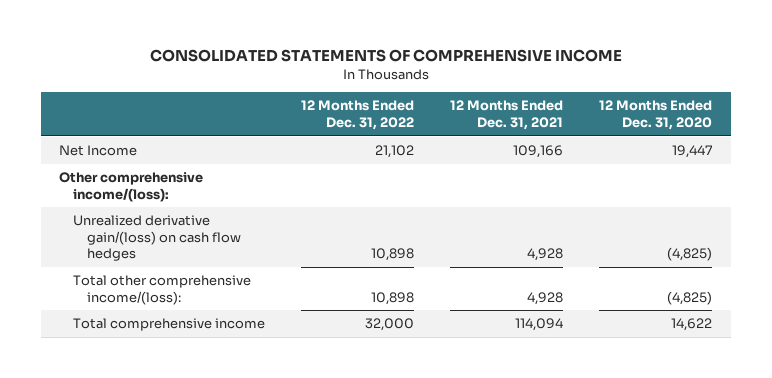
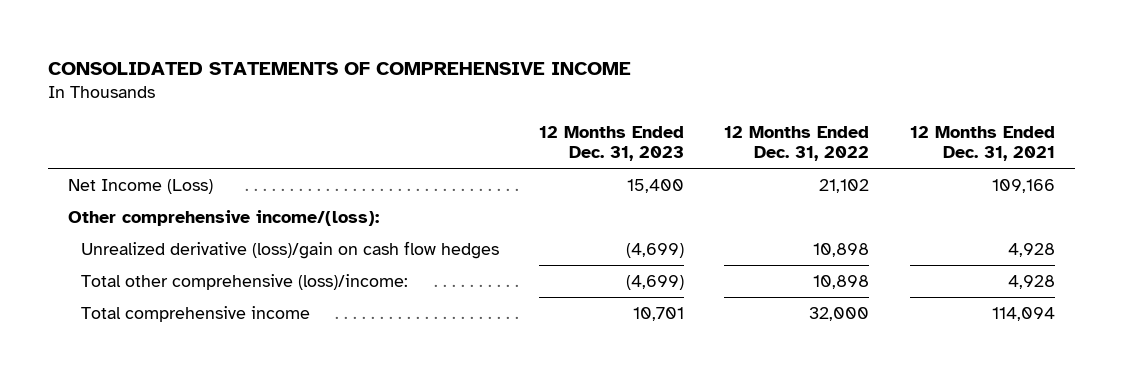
[599,100,713,131] 12 Months Ended Dec. 31, 2020 -> none
none -> [539,125,685,162] 12 Months Ended Dec. 31, 2023
[59,145,138,157] Net Income -> [67,178,213,194] Net Income (Loss)
[72,215,241,262] Unrealized derivative gain/(loss) on cash flow hedges -> [81,240,500,259] Unrealized derivative (loss)/gain on cash flow hedges
[72,275,251,305] Total other comprehensive income/(loss): -> [81,273,409,290] Total other comprehensive (loss)/income:

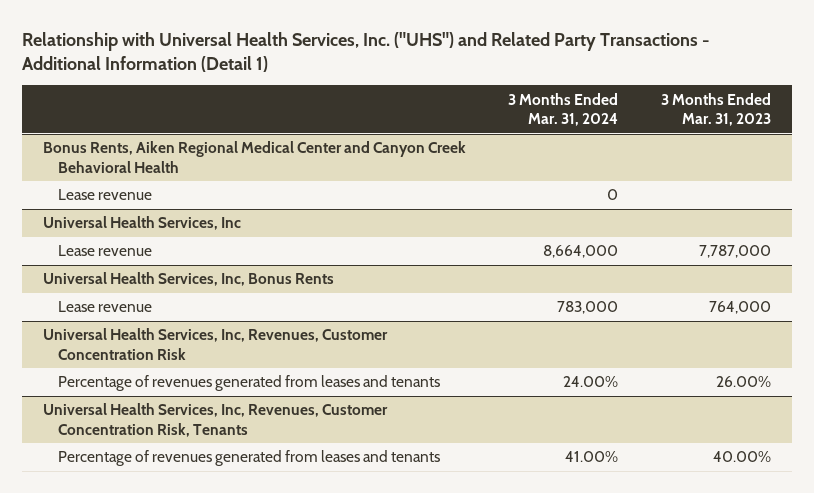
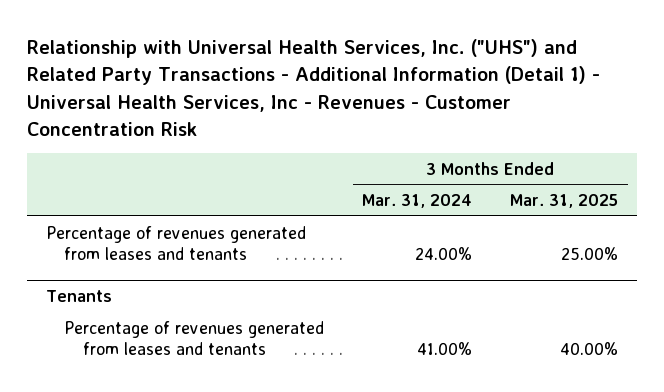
[21,31,710,72] Relationship with Universal Health Services, Inc. ("UHS") and Related Party Transactions - Additional Information (Detail 1) -> [26,39,600,136] Relationship with Universal Health Services, Inc. ("UHS") and Related Party Transactions - Additional Information (Detail 1) - Universal Health Services, Inc - Revenues - Customer Concentration Risk
[660,92,771,127] 3 Months Ended Mar. 31, 2023 -> none
none -> [510,194,619,209] Mar. 31, 2025
[43,141,467,173] Bonus Rents, Aiken Regional Medical Center and Canyon Creek Behavioral Health -> none
[58,189,153,201] Lease revenue -> none
[43,216,242,231] Universal Health Services, Inc -> none
[58,245,153,257] Lease revenue -> none
[43,272,335,287] Universal Health Services, Inc, Bonus Rents -> none
[58,301,153,313] Lease revenue -> none
[43,328,389,360] Universal Health Services, Inc, Revenues, Customer Concentration Risk -> none
[43,403,389,437] Universal Health Services, Inc, Revenues, Customer Concentration Risk, Tenants -> none
none -> [45,290,112,303] Tenants

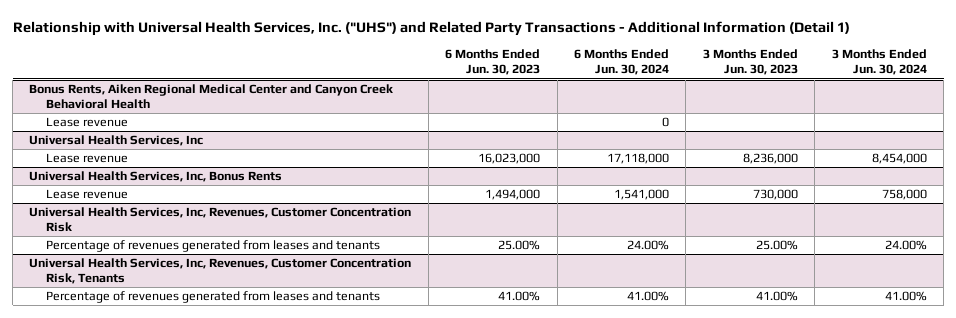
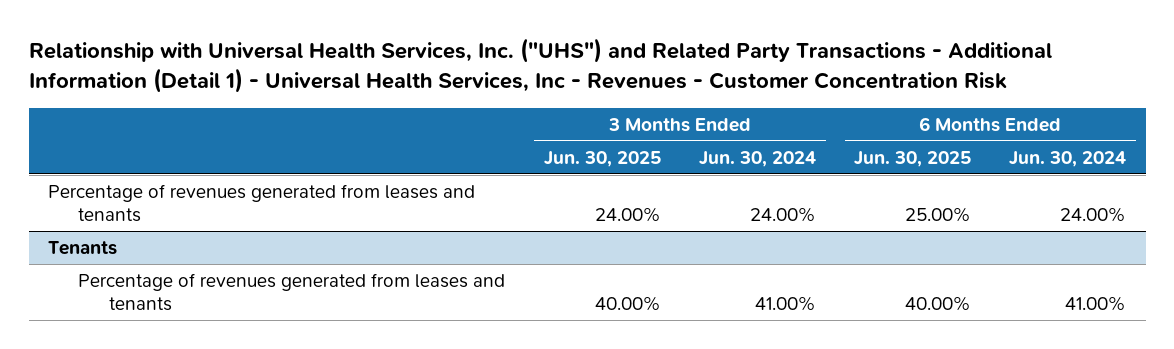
[12,21,850,37] Relationship with Universal Health Services, Inc. ("UHS") and Related Party Transactions - Additional Information (Detail 1) -> [28,38,1052,94] Relationship with Universal Health Services, Inc. ("UHS") and Related Party Transactions - Additional Information (Detail 1) - Universal Health Services, Inc - Revenues - Customer Concentration Risk
[445,49,541,76] 6 Months Ended Jun. 30, 2023 -> none
[702,49,798,76] 3 Months Ended Jun. 30, 2023 -> none
none -> [543,150,661,167] Jun. 30, 2025
none -> [854,150,972,167] Jun. 30, 2025
[29,84,394,110] Bonus Rents, Aiken Regional Medical Center and Canyon Creek Behavioral Health -> none
[46,117,129,128] Lease revenue -> none
[29,135,204,147] Universal Health Services, Inc -> none
[46,153,129,164] Lease revenue -> none
[29,171,283,183] Universal Health Services, Inc, Bonus Rents -> none
[46,189,129,200] Lease revenue -> none
[29,207,412,233] Universal Health Services, Inc, Revenues, Customer Concentration Risk -> none
[29,258,412,285] Universal Health Services, Inc, Revenues, Customer Concentration Risk, Tenants -> none
none -> [47,241,117,256] Tenants

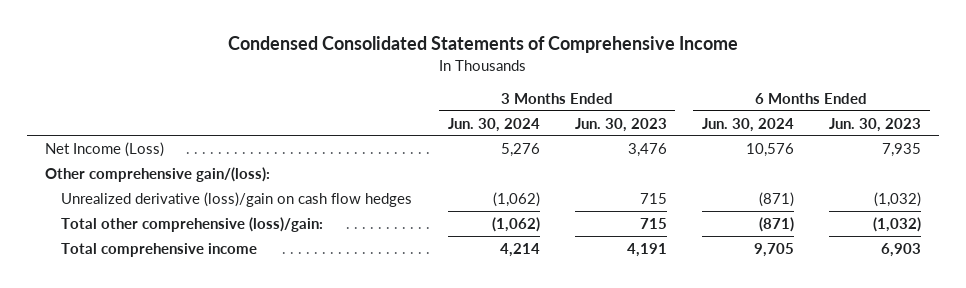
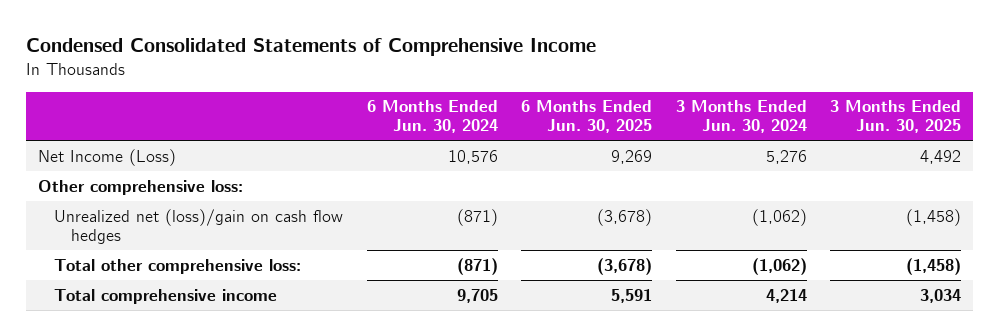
[574,117,667,132] Jun. 30, 2023 -> none
[829,117,922,132] Jun. 30, 2023 -> none
none -> [521,100,653,134] 6 Months Ended Jun. 30, 2025
none -> [830,100,962,134] 3 Months Ended Jun. 30, 2025
[44,166,270,182] Other comprehensive gain/(loss): -> [37,179,243,195] Other comprehensive loss:
[61,191,413,207] Unrealized derivative (loss)/gain on cash flow hedges -> [54,208,344,244] Unrealized net (loss)/gain on cash flow hedges
[61,216,324,232] Total other comprehensive (loss)/gain: -> [54,258,302,274] Total other comprehensive loss:

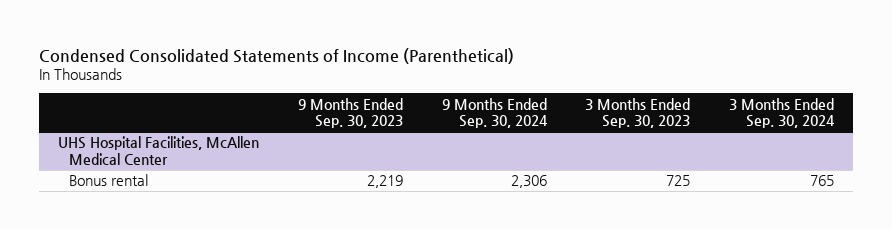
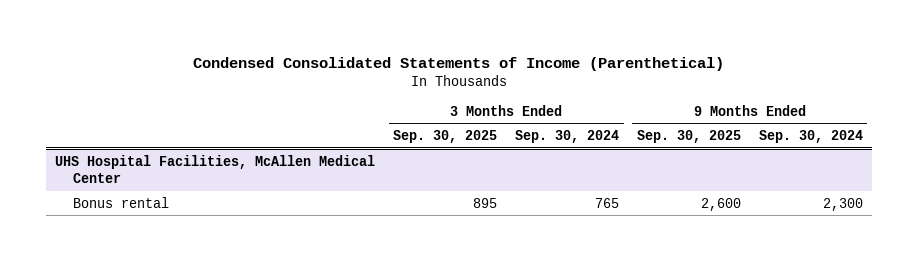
[298,97,404,129] 9 Months Ended Sep. 30, 2023 -> none
[585,97,691,129] 3 Months Ended Sep. 30, 2023 -> none
none -> [393,130,498,144] Sep. 30, 2025
none -> [636,130,741,144] Sep. 30, 2025
[510,175,547,189] 2,306 -> [822,197,863,211] 2,300

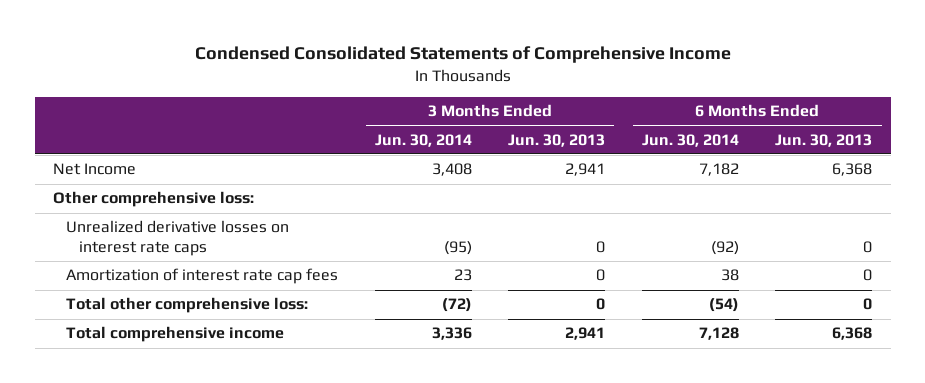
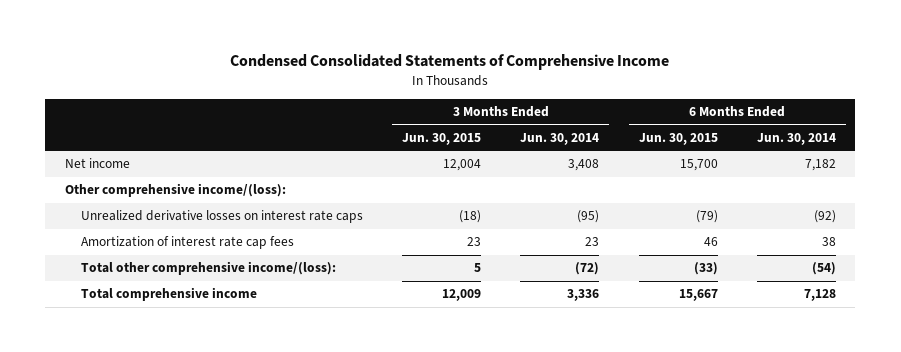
[508,133,606,147] Jun. 30, 2013 -> none
[775,133,873,147] Jun. 30, 2013 -> none
none -> [402,132,482,145] Jun. 30, 2015
none -> [638,132,718,145] Jun. 30, 2015
[53,163,137,176] Net Income -> [64,158,130,169] Net income
[53,191,255,208] Other comprehensive loss: -> [64,183,286,198] Other comprehensive income/(loss):
[66,297,309,314] Total other comprehensive loss: -> [81,261,337,276] Total other comprehensive income/(loss):

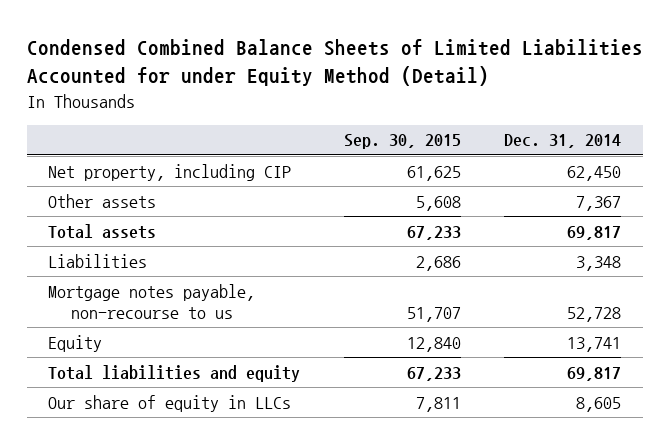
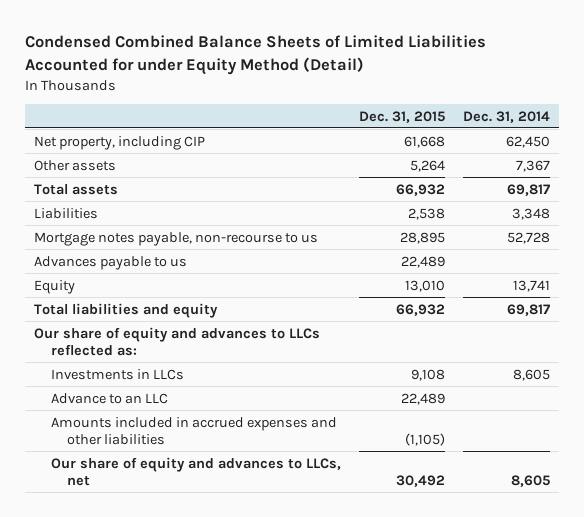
[343,134,461,150] Sep. 30, 2015 -> none
none -> [358,110,445,123] Dec. 31, 2015
none -> [33,255,187,270] Advances payable to us
none -> [33,326,320,356] Our share of equity and advances to LLCs reflected as:
none -> [50,368,184,380] Investments in LLCs
none -> [50,392,168,404] Advance to an LLC
none -> [50,416,337,445] Amounts included in accrued expenses and other liabilities
[48,394,292,412] Our share of equity in LLCs -> [50,456,341,486] Our share of equity and advances to LLCs, net

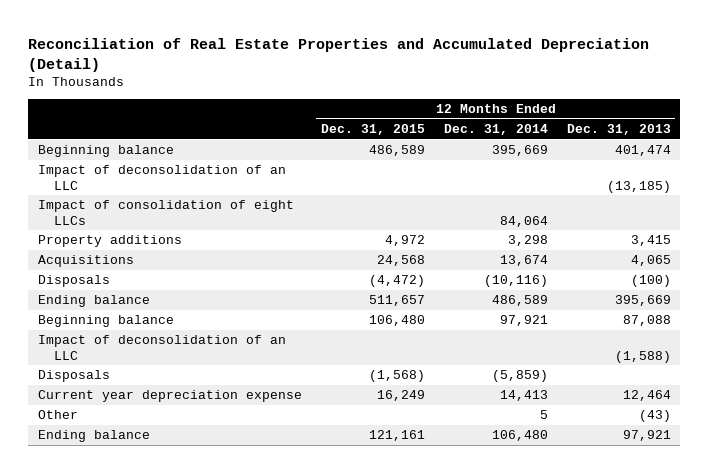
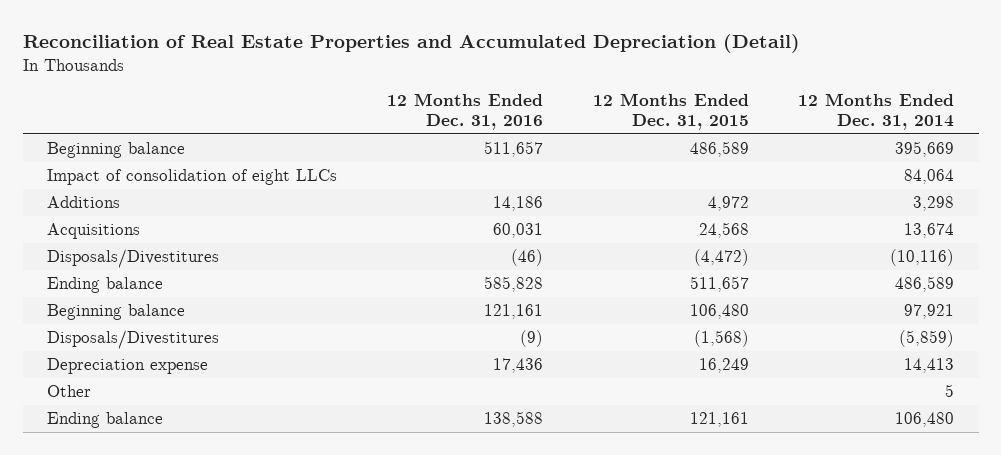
[566,124,671,136] Dec. 31, 2013 -> none
none -> [386,93,543,131] 12 Months Ended Dec. 31, 2016
[37,165,286,190] Impact of deconsolidation of an LLC -> none
[37,235,182,248] Property additions -> [47,196,121,209] Additions
[37,275,110,288] Disposals -> [47,249,220,269] Disposals/Divestitures
[37,335,286,360] Impact of deconsolidation of an LLC -> none
[37,370,110,383] Disposals -> [47,330,220,350] Disposals/Divestitures
[37,390,302,403] Current year depreciation expense -> [47,358,209,375] Depreciation expense

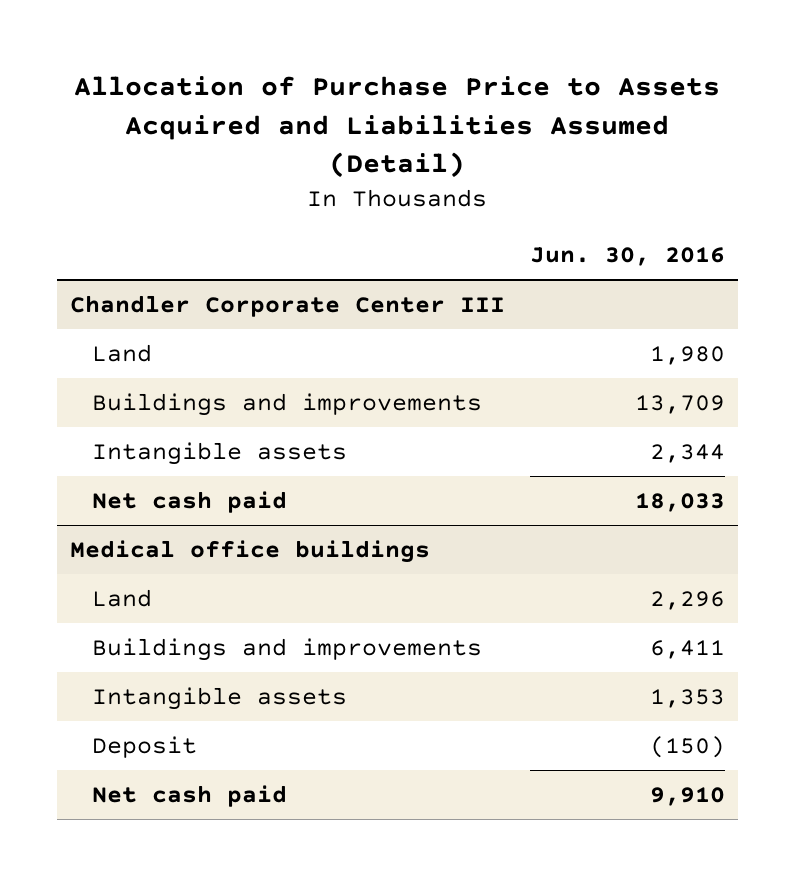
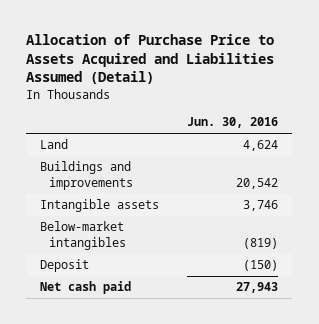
[69,294,505,317] Chandler Corporate Center III -> none
[92,490,288,513] Net cash paid -> none
[69,539,430,563] Medical office buildings -> none
[92,588,153,607] Land -> none
[92,637,483,661] Buildings and improvements -> none
[92,686,348,710] Intangible assets -> none
[649,345,725,365] 1,980 -> [243,140,279,152] 4,624
[634,394,725,414] 13,709 -> [236,178,279,190] 20,542
[649,443,725,463] 2,344 -> [243,200,279,212] 3,746
none -> [40,221,127,251] Below-market intangibles
[649,786,725,806] 9,910 -> [236,282,279,294] 27,943

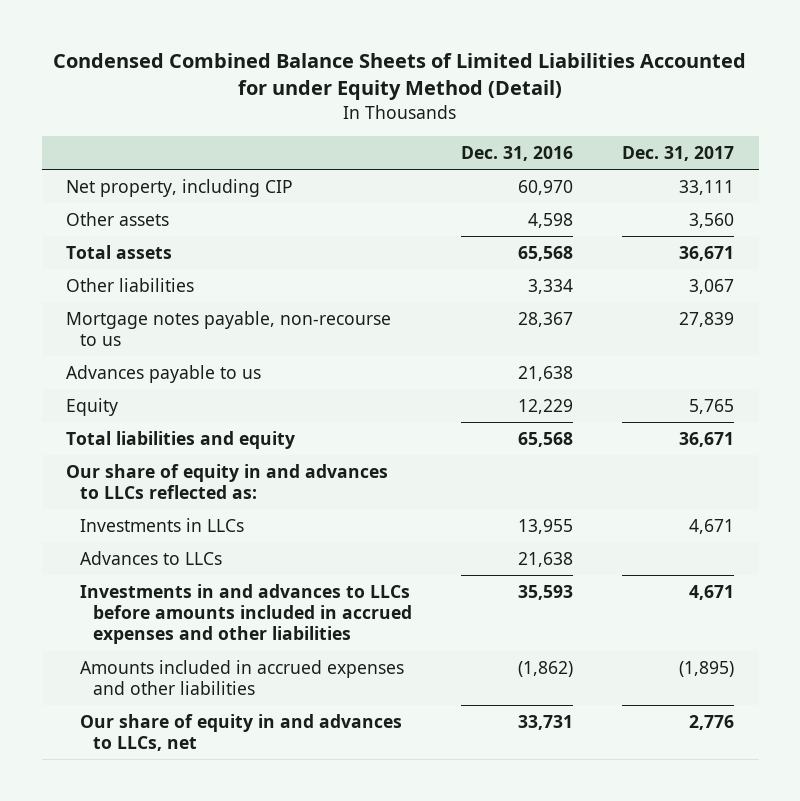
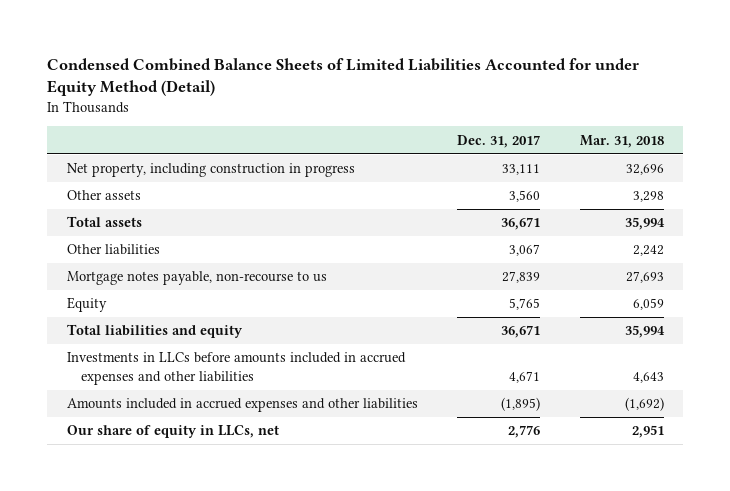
[461,145,574,161] Dec. 31, 2016 -> none
none -> [579,134,664,148] Mar. 31, 2018
[66,178,294,197] Net property, including CIP -> [66,163,355,178] Net property, including construction in progress
[66,364,262,383] Advances payable to us -> none
[66,463,389,500] Our share of equity in and advances to LLCs reflected as: -> none
[79,517,244,532] Investments in LLCs -> none
[79,550,222,565] Advances to LLCs -> none
[79,583,413,645] Investments in and advances to LLCs before amounts included in accrued expenses and other liabilities -> [66,352,406,385] Investments in LLCs before amounts included in accrued expenses and other liabilities
[79,713,402,752] Our share of equity in and advances to LLCs, net -> [66,425,279,439] Our share of equity in LLCs, net

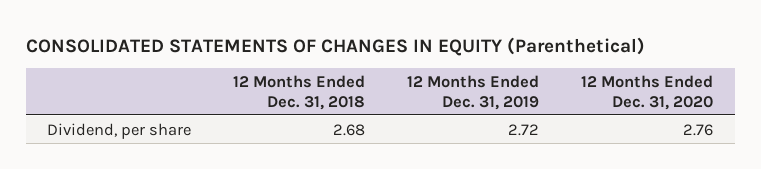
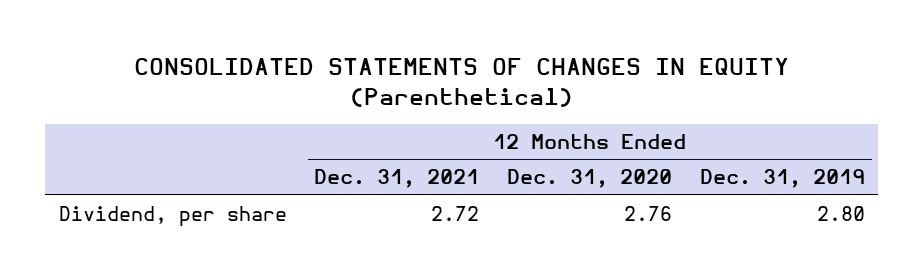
[233,74,366,110] 12 Months Ended Dec. 31, 2018 -> none
none -> [314,169,480,189] Dec. 31, 2021
[508,123,540,136] 2.72 -> [816,205,865,221] 2.80

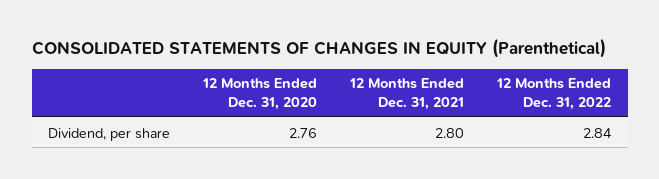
[699,169,865,189] Dec. 31, 2019 -> none
none -> [496,78,612,110] 12 Months Ended Dec. 31, 2022
[431,205,480,221] 2.72 -> [435,127,465,138] 2.80

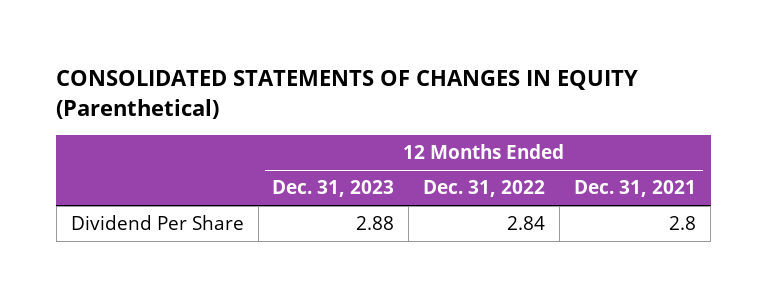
[202,78,318,110] 12 Months Ended Dec. 31, 2020 -> none
none -> [272,180,395,198] Dec. 31, 2023
[48,127,171,141] Dividend, per share -> [70,215,244,231] Dividend Per Share
[435,127,465,138] 2.80 -> [669,216,697,231] 2.8

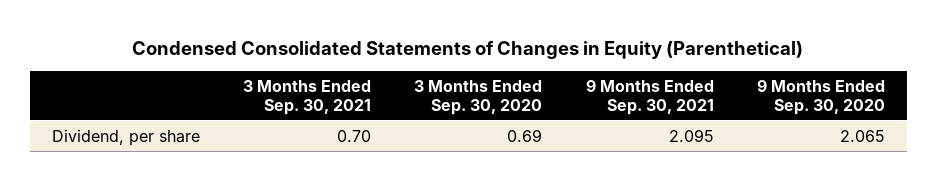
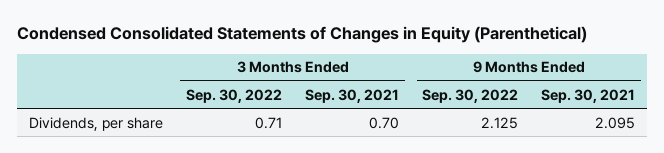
[414,80,543,115] 3 Months Ended Sep. 30, 2020 -> none
[756,79,885,115] 9 Months Ended Sep. 30, 2020 -> none
none -> [185,88,282,103] Sep. 30, 2022
none -> [422,88,519,103] Sep. 30, 2022
[51,128,200,146] Dividend, per share -> [28,116,163,131] Dividends, per share

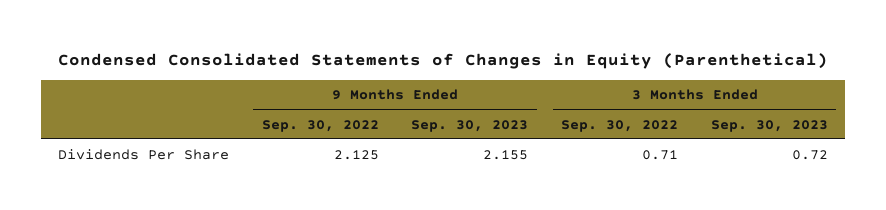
[305,88,400,103] Sep. 30, 2021 -> none
[541,88,636,103] Sep. 30, 2021 -> none
none -> [411,119,529,132] Sep. 30, 2023
none -> [711,119,829,132] Sep. 30, 2023
[28,116,163,131] Dividends, per share -> [57,149,229,161] Dividends Per Share

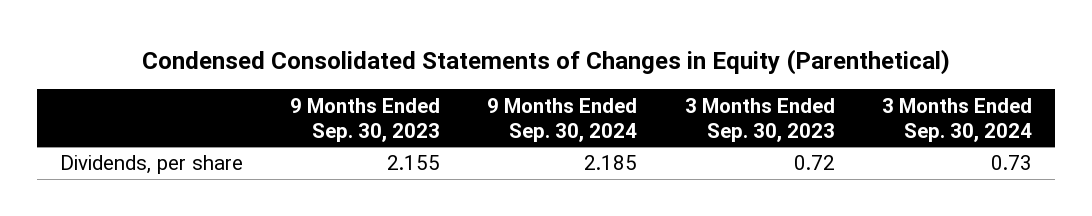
[261,119,379,132] Sep. 30, 2022 -> none
[561,119,679,132] Sep. 30, 2022 -> none
none -> [487,97,638,142] 9 Months Ended Sep. 30, 2024
none -> [881,97,1032,142] 3 Months Ended Sep. 30, 2024
[57,149,229,161] Dividends Per Share -> [60,155,244,175] Dividends, per share

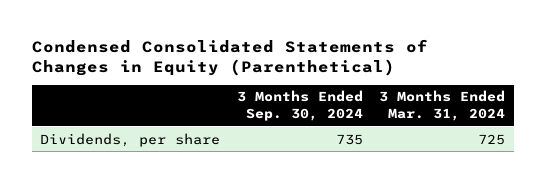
[290,97,441,142] 9 Months Ended Sep. 30, 2023 -> none
[487,97,638,142] 9 Months Ended Sep. 30, 2024 -> none
[684,97,835,142] 3 Months Ended Sep. 30, 2023 -> none
none -> [379,90,506,121] 3 Months Ended Mar. 31, 2024
[990,155,1032,171] 0.73 -> [335,133,363,145] 735

